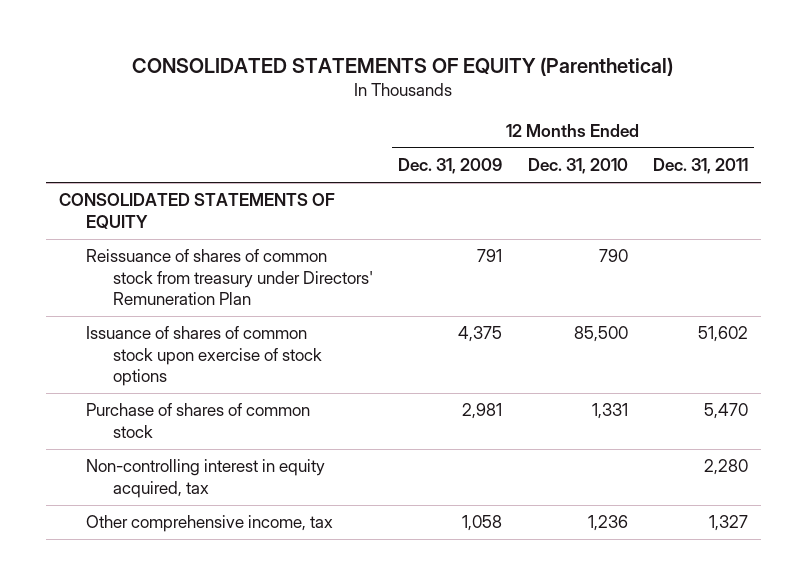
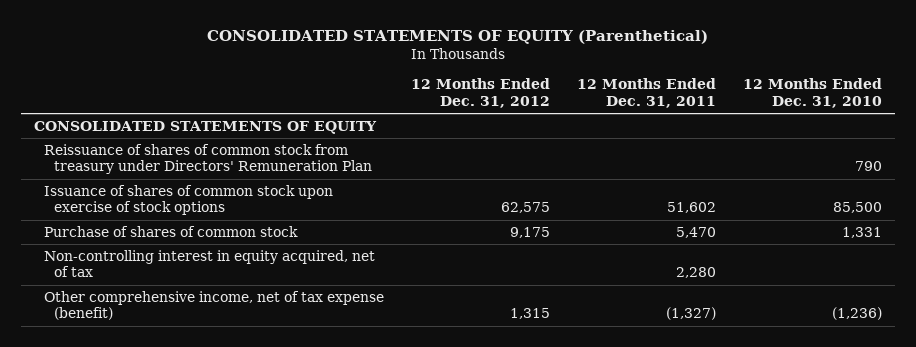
[398,158,503,175] Dec. 31, 2009 -> none
none -> [411,78,551,109] 12 Months Ended Dec. 31, 2012
[85,459,325,498] Non-controlling interest in equity acquired, tax -> [44,249,376,278] Non-controlling interest in equity acquired, net of tax
[85,515,333,533] Other comprehensive income, tax -> [44,290,385,321] Other comprehensive income, net of tax expense (benefit)
[587,515,628,532] 1,236 -> [831,307,882,321] (1,236)
[709,515,749,532] 1,327 -> [665,307,716,321] (1,327)

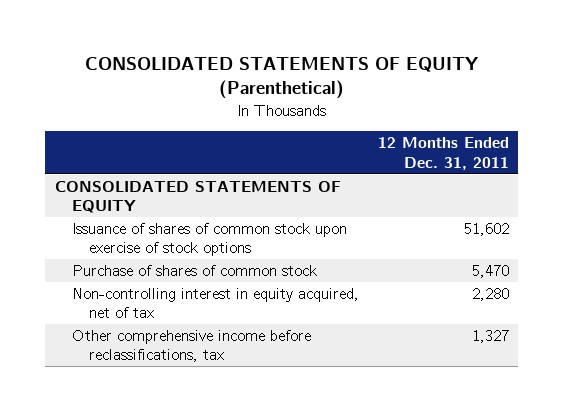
[411,78,551,109] 12 Months Ended Dec. 31, 2012 -> none
[742,78,882,109] 12 Months Ended Dec. 31, 2010 -> none
[44,143,373,175] Reissuance of shares of common stock from treasury under Directors' Remuneration Plan -> none
[44,290,385,321] Other comprehensive income, net of tax expense (benefit) -> [71,330,311,363] Other comprehensive income before reclassifications, tax
[665,307,716,321] (1,327) -> [471,330,509,344] 1,327

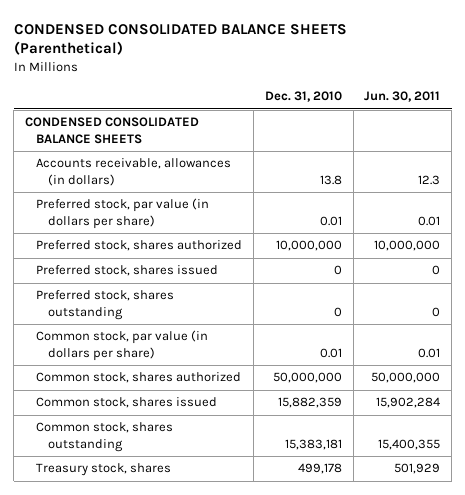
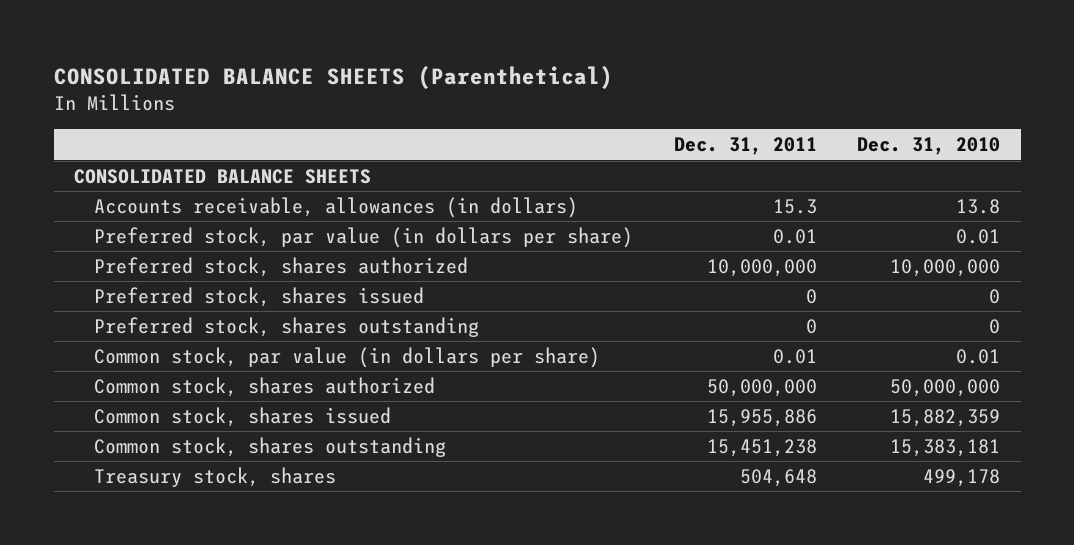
[13,23,347,56] CONDENSED CONSOLIDATED BALANCE SHEETS (Parenthetical) -> [53,65,613,89] CONSOLIDATED BALANCE SHEETS (Parenthetical)
[364,91,441,103] Jun. 30, 2011 -> none
none -> [673,137,817,156] Dec. 31, 2011
[24,117,199,144] CONDENSED CONSOLIDATED BALANCE SHEETS -> [74,169,372,185] CONSOLIDATED BALANCE SHEETS

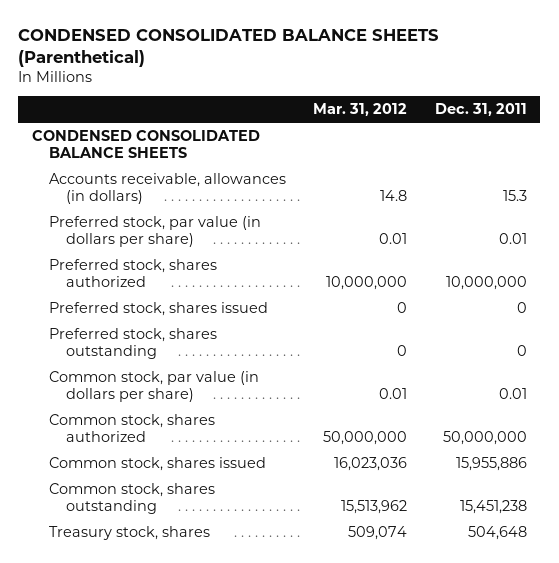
[53,65,613,89] CONSOLIDATED BALANCE SHEETS (Parenthetical) -> [18,28,440,67] CONDENSED CONSOLIDATED BALANCE SHEETS (Parenthetical)
[857,137,1001,156] Dec. 31, 2010 -> none
none -> [313,103,408,117] Mar. 31, 2012
[74,169,372,185] CONSOLIDATED BALANCE SHEETS -> [32,130,261,158] CONDENSED CONSOLIDATED BALANCE SHEETS

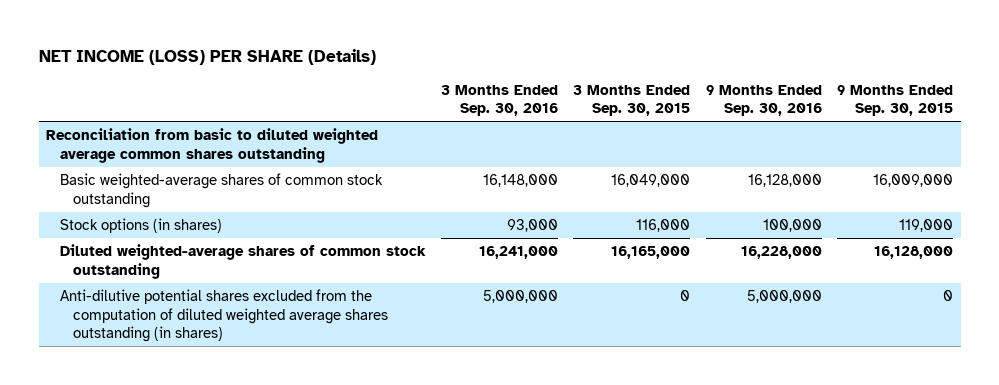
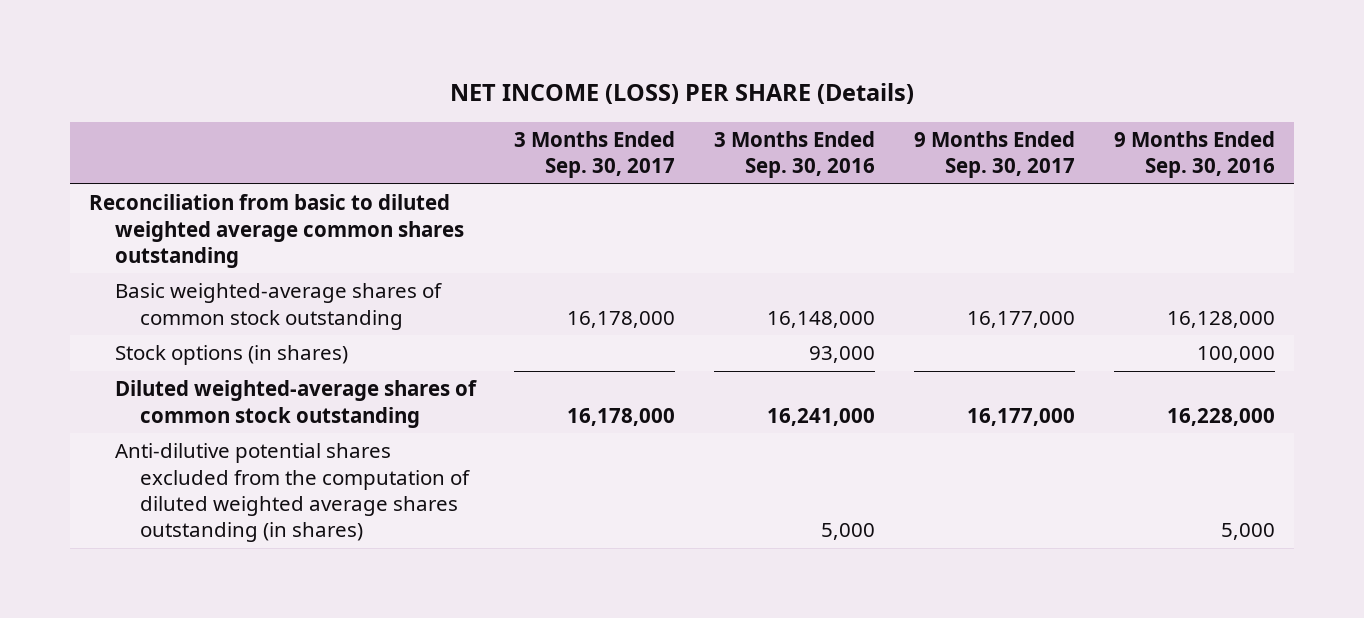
[573,84,691,117] 3 Months Ended Sep. 30, 2015 -> none
[836,84,953,117] 9 Months Ended Sep. 30, 2015 -> none
none -> [514,130,676,179] 3 Months Ended Sep. 30, 2017
none -> [913,130,1075,179] 9 Months Ended Sep. 30, 2017
[482,290,558,304] 5,000,000 -> [821,523,876,541] 5,000
[746,290,822,304] 5,000,000 -> [1220,523,1275,541] 5,000

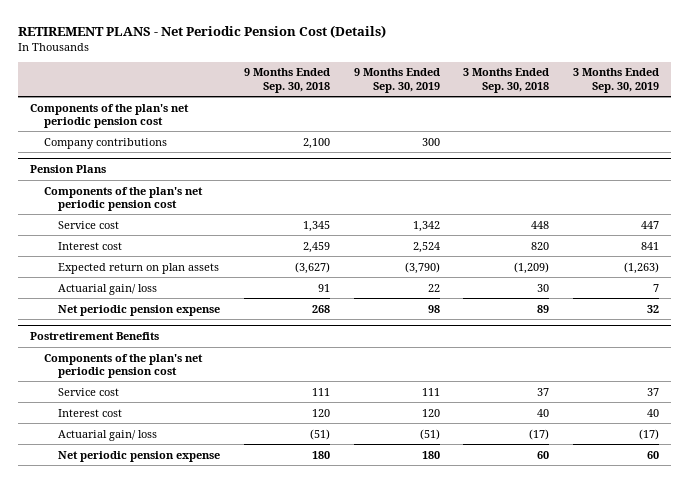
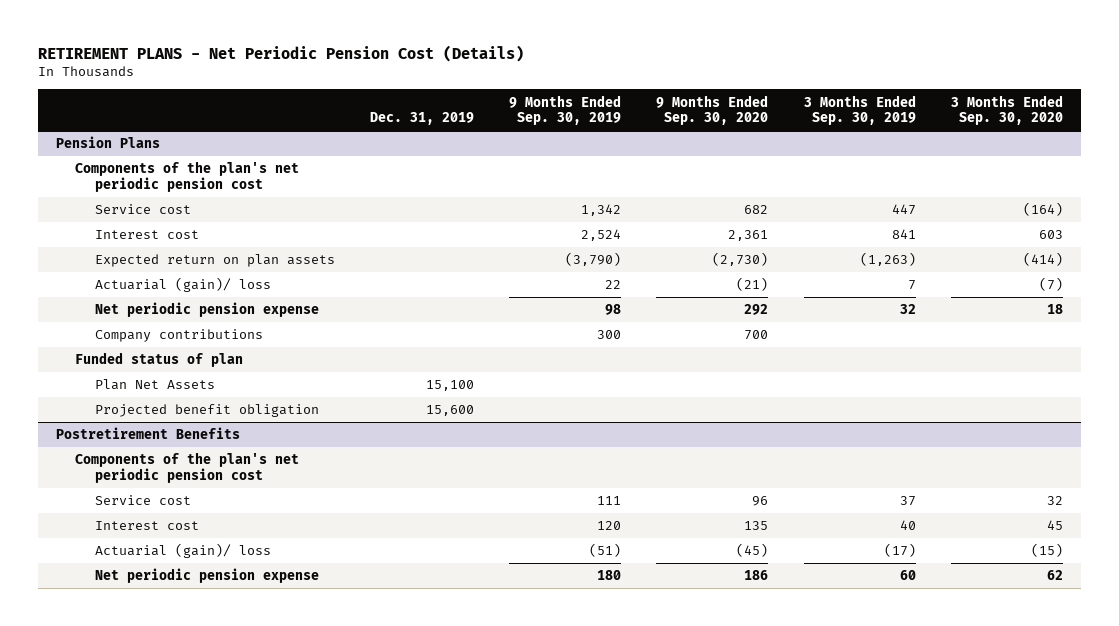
[243,68,330,94] 9 Months Ended Sep. 30, 2018 -> none
[463,68,550,94] 3 Months Ended Sep. 30, 2018 -> none
none -> [369,112,474,126] Dec. 31, 2019
none -> [656,94,769,126] 9 Months Ended Sep. 30, 2020
none -> [951,94,1064,126] 3 Months Ended Sep. 30, 2020
[30,103,190,129] Components of the plan's net periodic pension cost -> none
[44,137,168,149] Company contributions -> none
[58,283,158,295] Actuarial gain/ loss -> [94,277,271,293] Actuarial (gain)/ loss
none -> [94,329,263,343] Company contributions
none -> [75,352,244,368] Funded status of plan
none -> [94,379,215,391] Plan Net Assets
none -> [94,404,319,418] Projected benefit obligation
[58,429,158,441] Actuarial gain/ loss -> [94,543,271,559] Actuarial (gain)/ loss

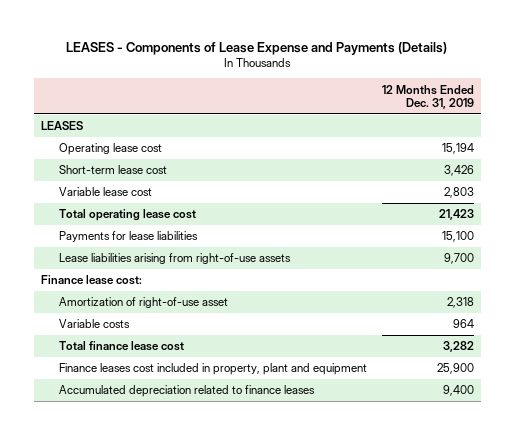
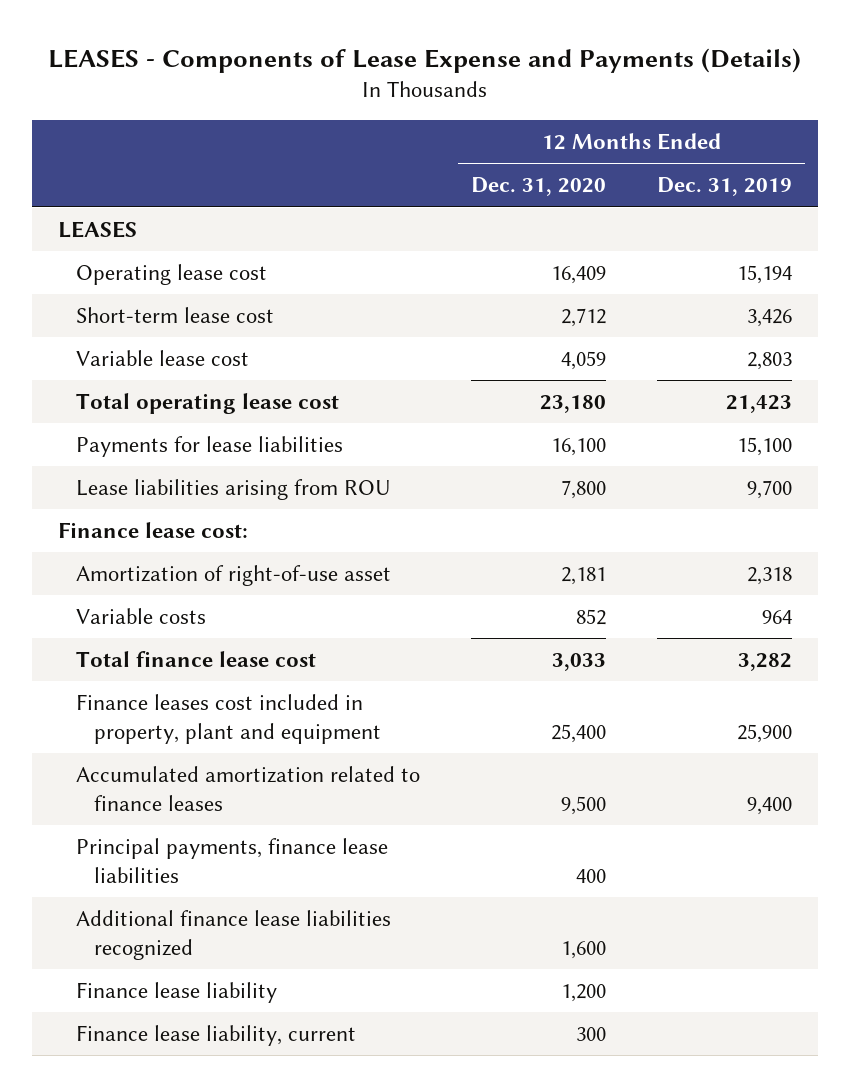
none -> [471,177,607,197] Dec. 31, 2020
[59,253,292,265] Lease liabilities arising from right-of-use assets -> [75,478,391,500] Lease liabilities arising from ROU
[59,385,316,398] Accumulated depreciation related to finance leases -> [75,765,420,811] Accumulated amortization related to finance leases
none -> [75,837,388,883] Principal payments, finance lease liabilities
none -> [75,909,391,960] Additional finance lease liabilities recognized
none -> [75,981,277,1003] Finance lease liability
none -> [75,1024,356,1046] Finance lease liability, current

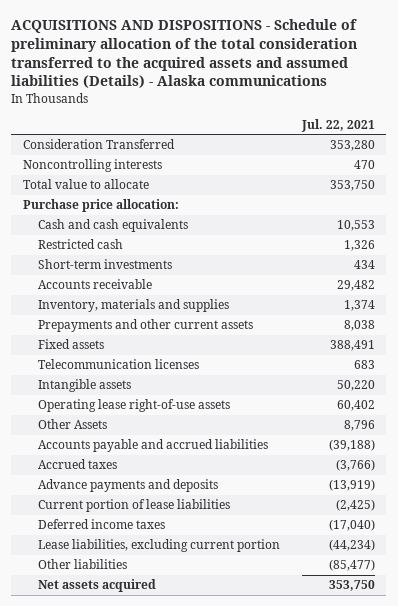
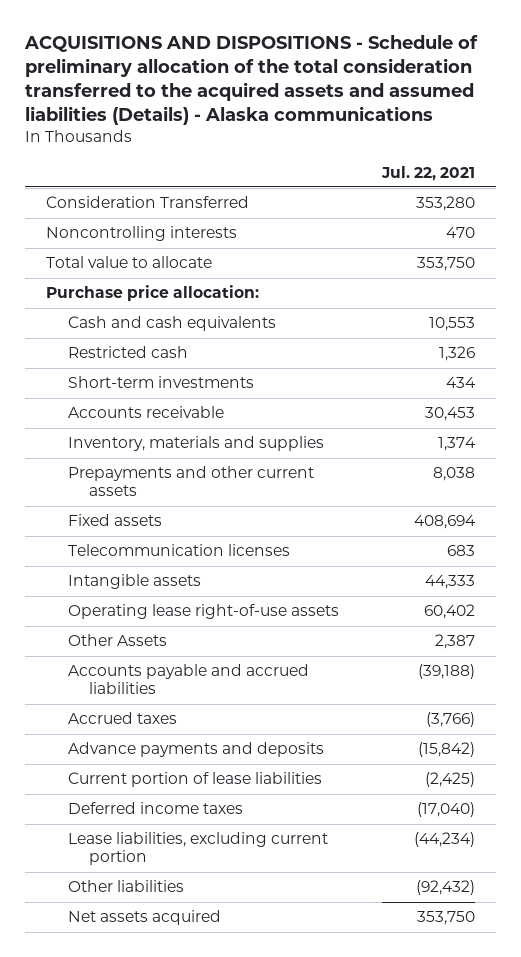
[337,280,376,292] 29,482 -> [424,407,475,422] 30,453
[330,340,376,352] 388,491 -> [413,515,476,530] 408,694
[337,380,376,392] 50,220 -> [424,575,475,590] 44,333
[344,420,376,432] 8,796 -> [434,634,475,650] 2,387
[329,479,376,492] (13,919) -> [417,742,475,758] (15,842)
[329,559,376,572] (85,477) -> [415,880,475,896] (92,432)

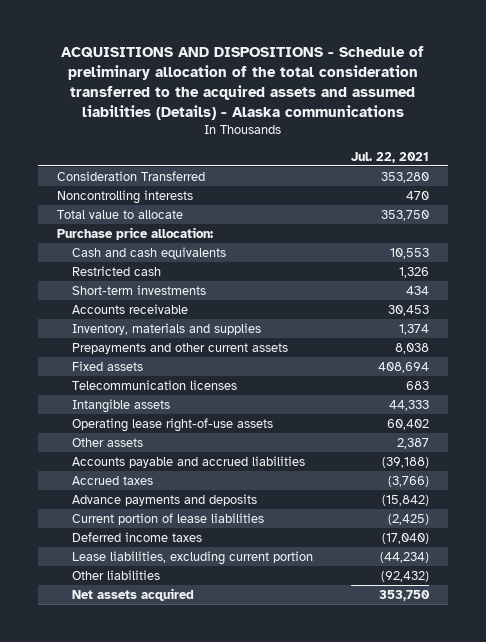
[67,634,167,647] Other Assets -> [72,437,144,447] Other assets

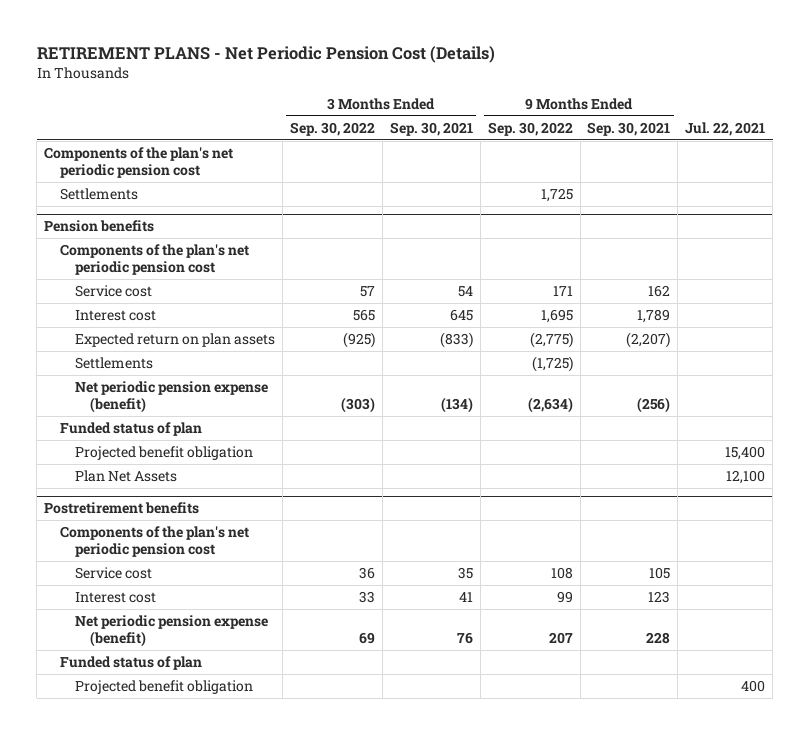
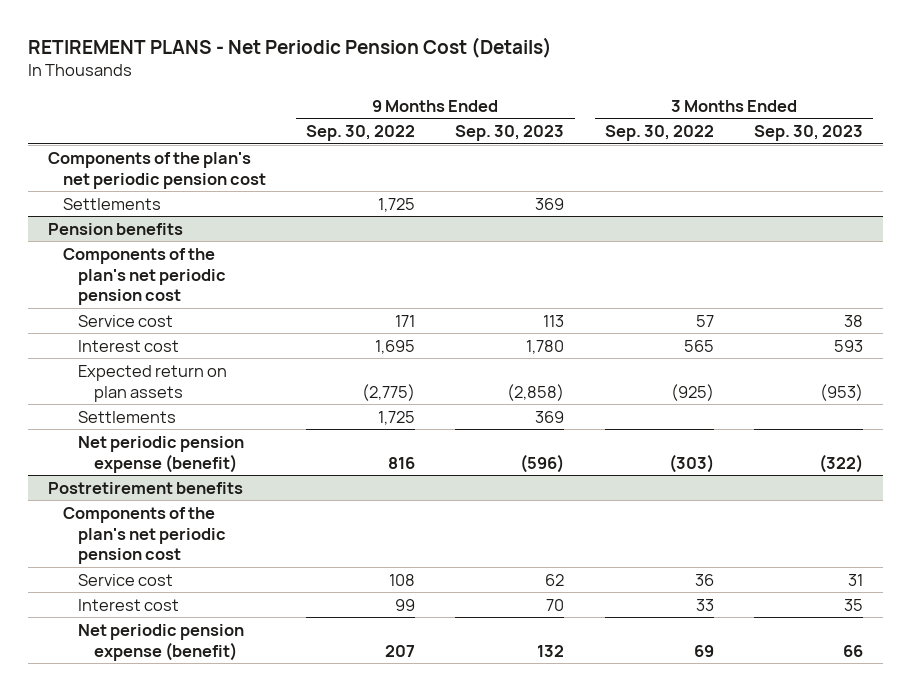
[389,122,473,137] Sep. 30, 2021 -> none
[587,122,671,137] Sep. 30, 2021 -> none
[685,122,766,137] Jul. 22, 2021 -> none
none -> [455,125,565,142] Sep. 30, 2023
none -> [753,125,863,142] Sep. 30, 2023
[59,422,202,437] Funded status of plan -> none
[74,446,253,461] Projected benefit obligation -> none
[74,470,177,483] Plan Net Assets -> none
[531,356,573,373] (1,725) -> [378,410,416,425] 1,725
[527,396,573,413] (2,634) -> [388,456,416,469] 816
[59,656,202,671] Funded status of plan -> none
[74,680,253,695] Projected benefit obligation -> none

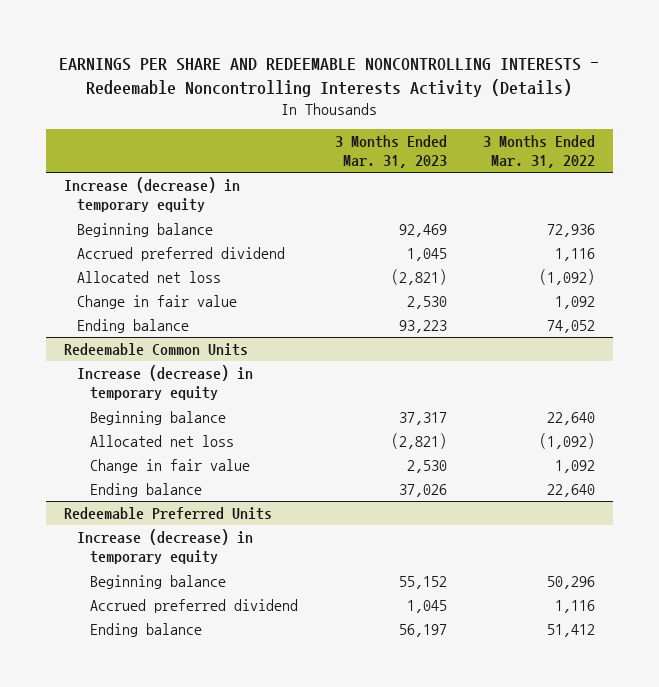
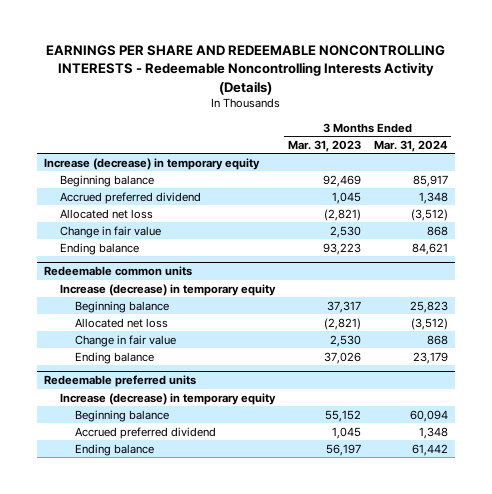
[483,134,596,169] 3 Months Ended Mar. 31, 2022 -> none
none -> [373,139,448,152] Mar. 31, 2024
[63,342,248,356] Redeemable Common Units -> [43,266,192,277] Redeemable common units
[63,506,272,520] Redeemable Preferred Units -> [43,375,196,388] Redeemable preferred units

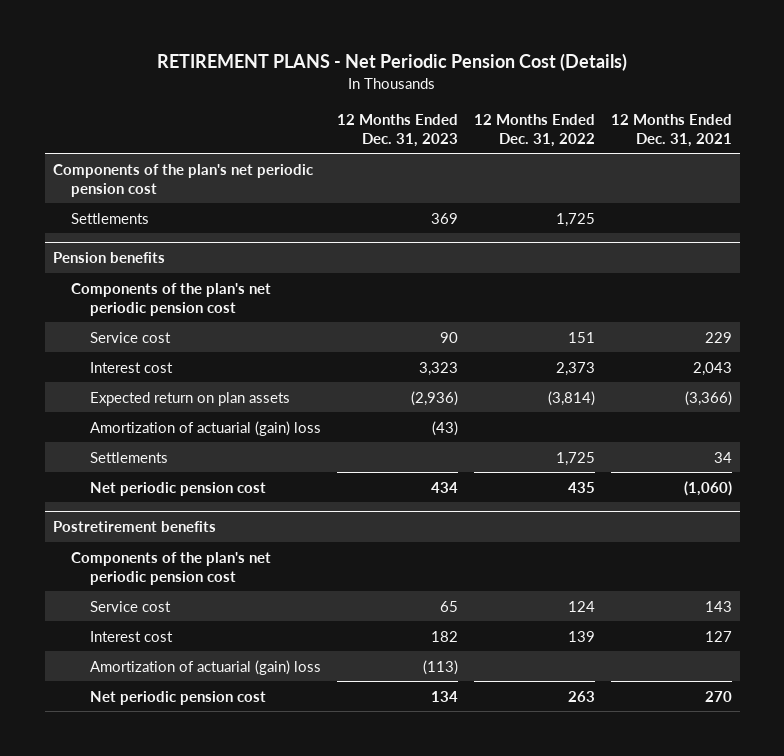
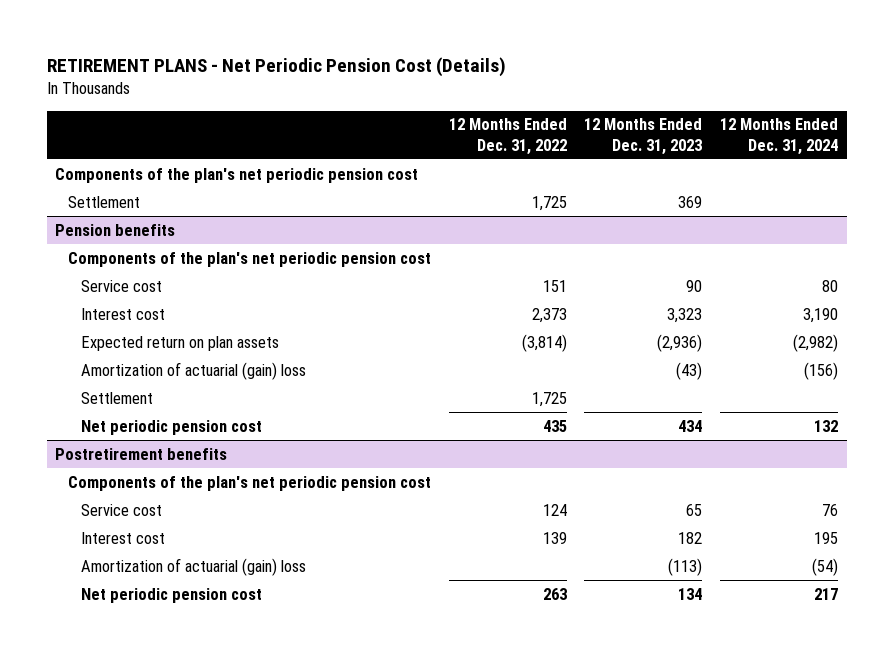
[610,113,732,147] 12 Months Ended Dec. 31, 2021 -> none
none -> [719,118,838,155] 12 Months Ended Dec. 31, 2024
[71,212,150,224] Settlements -> [68,195,141,208] Settlement
[89,451,168,463] Settlements -> [81,391,154,404] Settlement

